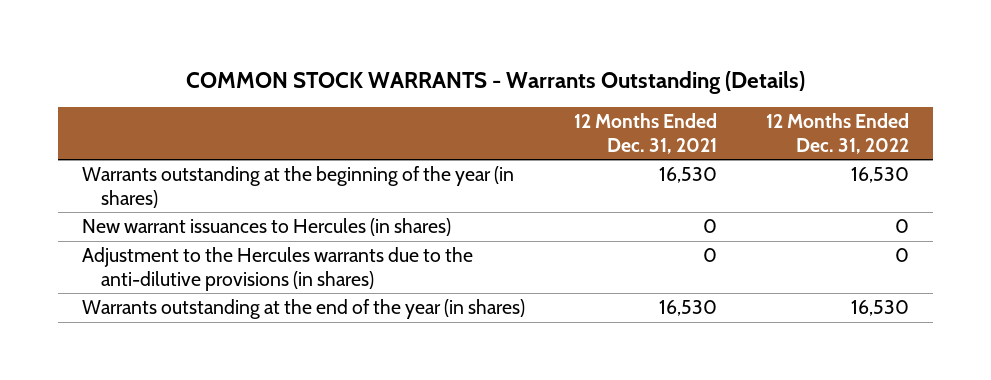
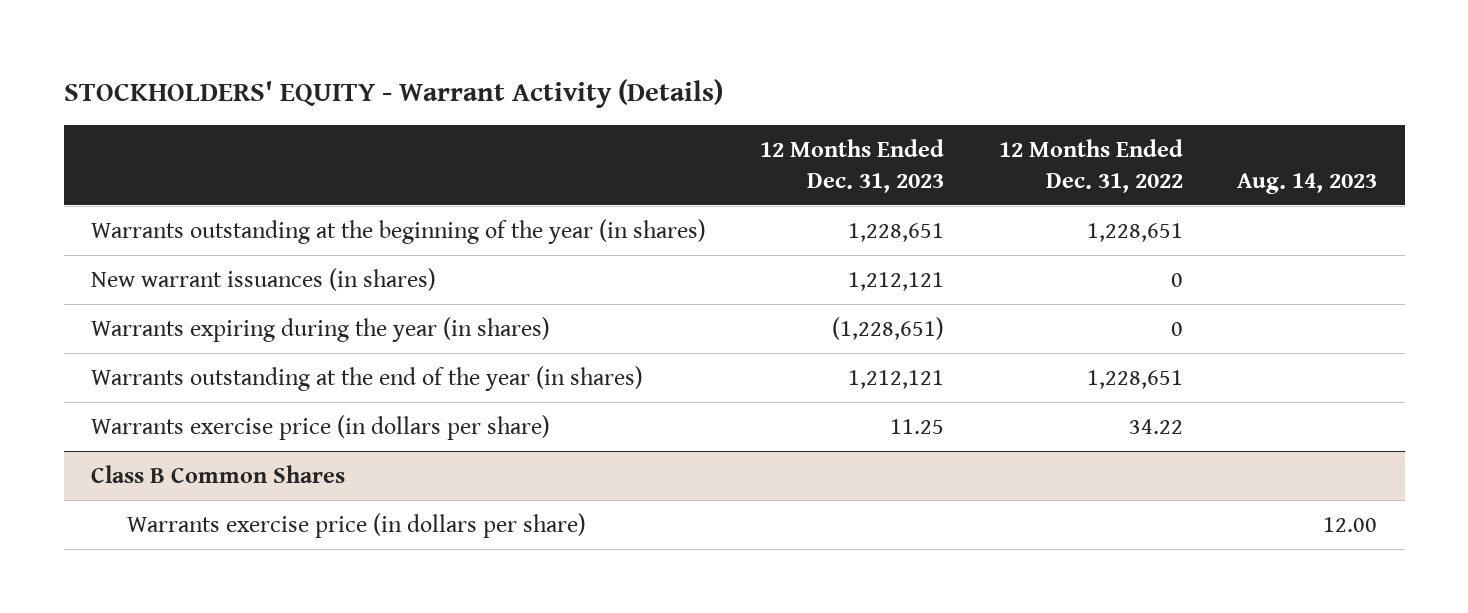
[186,70,806,94] COMMON STOCK WARRANTS - Warrants Outstanding (Details) -> [63,79,723,109] STOCKHOLDERS' EQUITY - Warrant Activity (Details)
[573,113,717,154] 12 Months Ended Dec. 31, 2021 -> none
none -> [760,139,945,193] 12 Months Ended Dec. 31, 2023
none -> [1237,172,1378,194] Aug. 14, 2023
[850,167,909,184] 16,530 -> [1086,223,1183,243] 1,228,651
[81,218,451,237] New warrant issuances to Hercules (in shares) -> [90,268,436,292] New warrant issuances (in shares)
[81,247,473,291] Adjustment to the Hercules warrants due to the anti-dilutive provisions (in shares) -> [90,317,550,343] Warrants expiring during the year (in shares)
[850,300,909,317] 16,530 -> [1086,370,1183,390] 1,228,651
none -> [90,415,550,441] Warrants exercise price (in dollars per share)
none -> [90,465,345,484] Class B Common Shares
none -> [127,513,587,539] Warrants exercise price (in dollars per share)

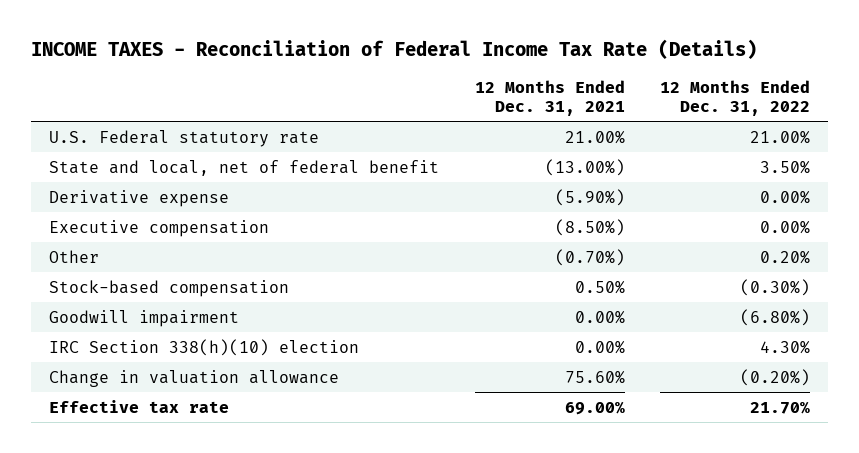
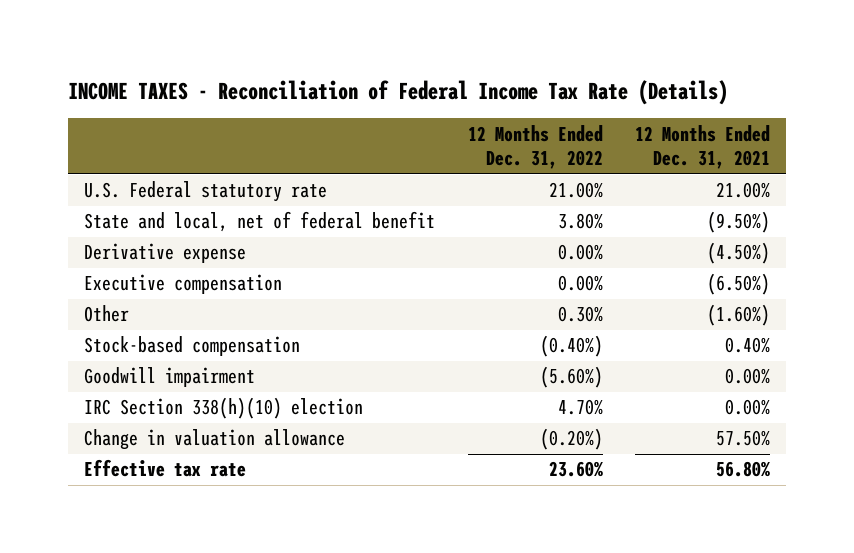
[544,158,625,176] (13.00%) -> [707,211,771,234] (9.50%)
[760,159,811,174] 3.50% -> [557,213,603,230] 3.80%
[554,188,625,206] (5.90%) -> [707,242,771,265] (4.50%)
[554,218,625,236] (8.50%) -> [707,273,771,296] (6.50%)
[554,248,625,266] (0.70%) -> [707,304,771,327] (1.60%)
[760,249,811,264] 0.20% -> [557,306,603,323] 0.30%
[574,279,625,294] 0.50% -> [725,337,771,354] 0.40%
[740,278,811,296] (0.30%) -> [539,335,603,358] (0.40%)
[740,308,811,326] (6.80%) -> [539,366,603,389] (5.60%)
[760,339,811,354] 4.30% -> [557,399,603,416] 4.70%
[564,369,625,384] 75.60% -> [716,430,771,447] 57.50%
[564,400,625,415] 69.00% -> [716,461,771,478] 56.80%
[750,400,811,414] 21.70% -> [548,461,603,478] 23.60%

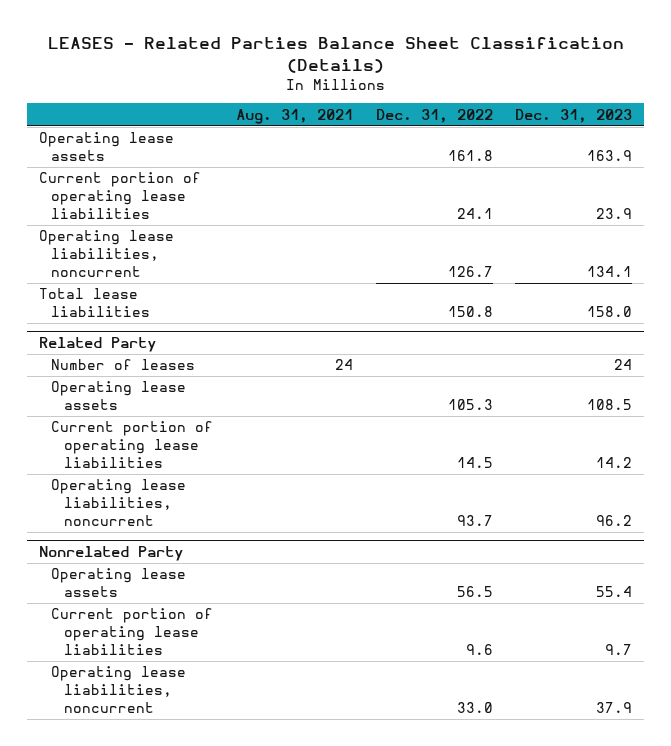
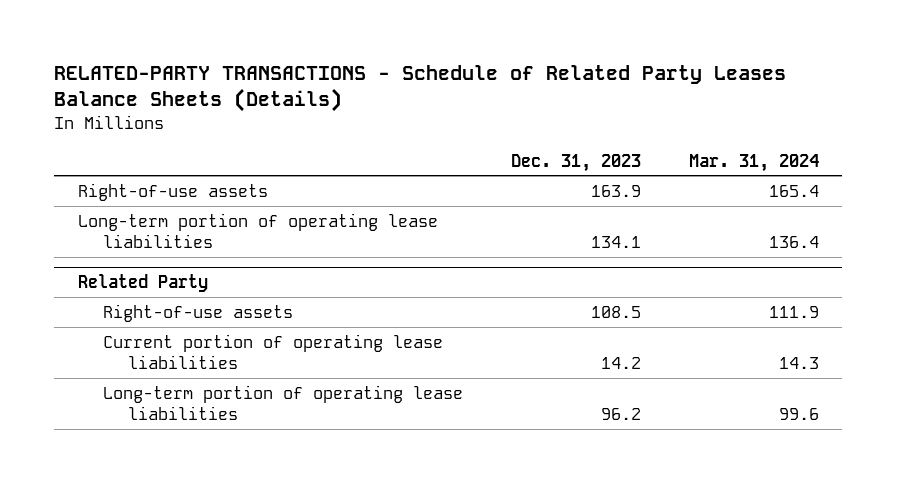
[47,37,624,73] LEASES - Related Parties Balance Sheet Classification (Details) -> [54,65,787,113] RELATED-PARTY TRANSACTIONS - Schedule of Related Party Leases Balance Sheets (Details)
[236,108,354,124] Aug. 31, 2021 -> none
[375,108,493,123] Dec. 31, 2022 -> none
none -> [688,153,819,172] Mar. 31, 2024
[38,172,201,219] Current portion of operating lease liabilities -> none
[38,288,151,318] Total lease liabilities -> none
[38,132,174,162] Operating lease assets -> [78,182,269,201] Right-of-use assets
[38,230,174,277] Operating lease liabilities, noncurrent -> [78,212,439,249] Long-term portion of operating lease liabilities
[51,359,196,371] Number of leases -> none
[51,381,187,411] Operating lease assets -> [102,303,293,322] Right-of-use assets
[38,546,183,562] Nonrelated Party -> none
[51,568,187,598] Operating lease assets -> none
[51,608,214,655] Current portion of operating lease liabilities -> none
[51,666,187,713] Operating lease liabilities, noncurrent -> none
[51,479,187,526] Operating lease liabilities, noncurrent -> [102,384,463,421] Long-term portion of operating lease liabilities

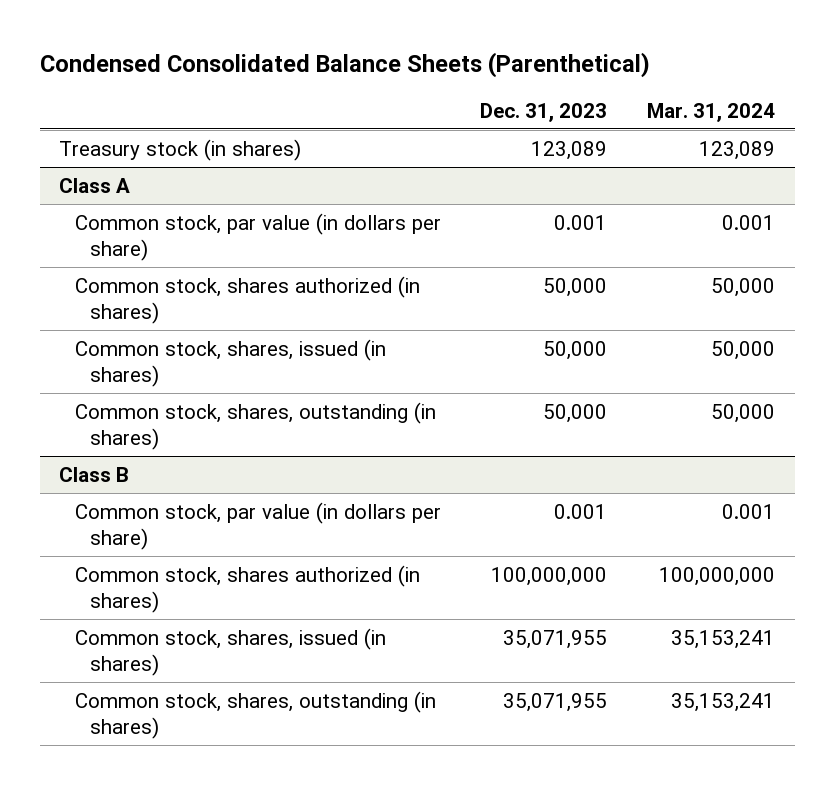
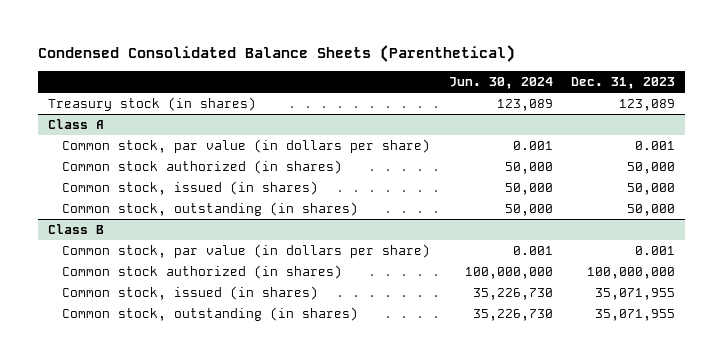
[646,102,775,122] Mar. 31, 2024 -> none
none -> [448,77,553,90] Jun. 30, 2024
[74,275,420,324] Common stock, shares authorized (in shares) -> [62,160,343,175] Common stock authorized (in shares)
[74,338,386,387] Common stock, shares, issued (in shares) -> [62,181,319,196] Common stock, issued (in shares)
[74,401,436,450] Common stock, shares, outstanding (in shares) -> [62,202,359,217] Common stock, outstanding (in shares)
[74,564,420,613] Common stock, shares authorized (in shares) -> [62,265,343,280] Common stock authorized (in shares)
[74,627,386,676] Common stock, shares, issued (in shares) -> [62,286,319,301] Common stock, issued (in shares)
[74,690,436,739] Common stock, shares, outstanding (in shares) -> [62,307,359,322] Common stock, outstanding (in shares)

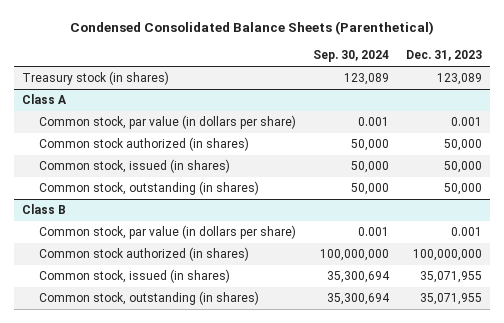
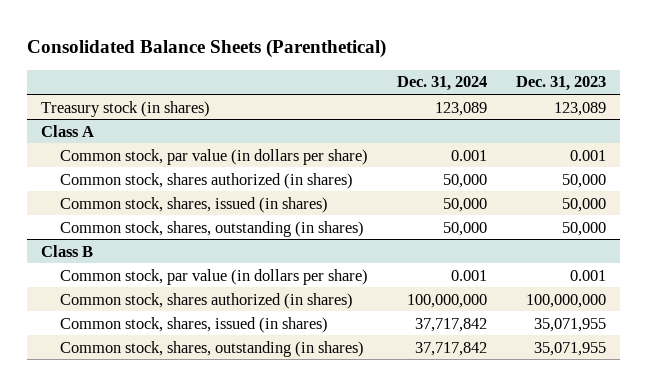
[70,21,435,36] Condensed Consolidated Balance Sheets (Parenthetical) -> [27,39,387,59] Consolidated Balance Sheets (Parenthetical)
[312,50,389,63] Sep. 30, 2024 -> none
none -> [397,76,488,92] Dec. 31, 2024
[38,137,249,152] Common stock authorized (in shares) -> [60,172,354,189] Common stock, shares authorized (in shares)
[38,159,230,174] Common stock, issued (in shares) -> [60,196,329,213] Common stock, shares, issued (in shares)
[38,181,259,196] Common stock, outstanding (in shares) -> [60,220,365,237] Common stock, shares, outstanding (in shares)
[38,247,249,262] Common stock authorized (in shares) -> [60,292,354,309] Common stock, shares authorized (in shares)
[38,269,230,284] Common stock, issued (in shares) -> [60,316,329,333] Common stock, shares, issued (in shares)
[38,291,259,306] Common stock, outstanding (in shares) -> [60,340,365,357] Common stock, shares, outstanding (in shares)

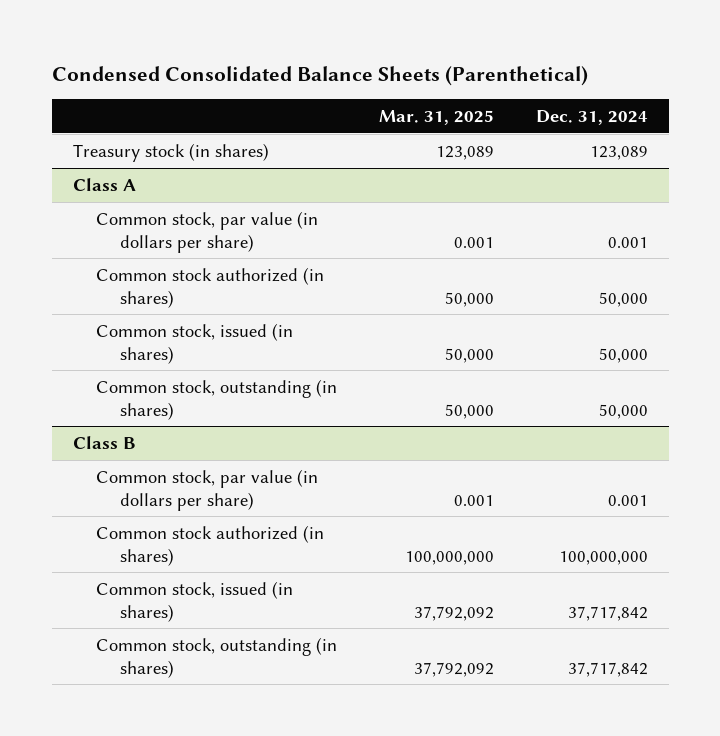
[27,39,387,59] Consolidated Balance Sheets (Parenthetical) -> [51,65,588,86] Condensed Consolidated Balance Sheets (Parenthetical)
[515,76,606,92] Dec. 31, 2023 -> none
none -> [379,109,495,125] Mar. 31, 2025
[60,172,354,189] Common stock, shares authorized (in shares) -> [96,266,325,308] Common stock authorized (in shares)
[60,196,329,213] Common stock, shares, issued (in shares) -> [96,322,294,364] Common stock, issued (in shares)
[60,220,365,237] Common stock, shares, outstanding (in shares) -> [96,378,338,420] Common stock, outstanding (in shares)
[60,292,354,309] Common stock, shares authorized (in shares) -> [96,524,325,566] Common stock authorized (in shares)
[60,316,329,333] Common stock, shares, issued (in shares) -> [96,580,294,622] Common stock, issued (in shares)
[60,340,365,357] Common stock, shares, outstanding (in shares) -> [96,636,338,678] Common stock, outstanding (in shares)

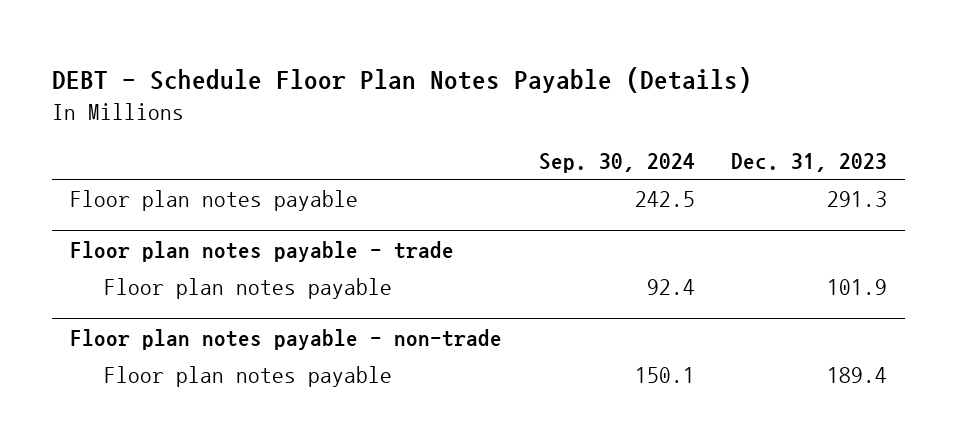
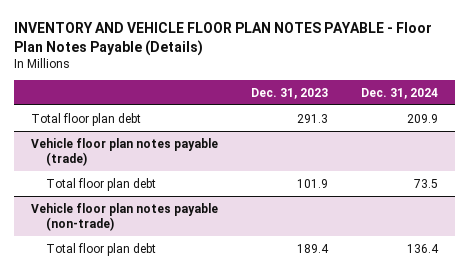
[51,66,752,93] DEBT - Schedule Floor Plan Notes Payable (Details) -> [13,21,432,56] INVENTORY AND VEHICLE FLOOR PLAN NOTES PAYABLE - Floor Plan Notes Payable (Details)
[538,152,695,173] Sep. 30, 2024 -> none
none -> [361,87,439,99] Dec. 31, 2024
[70,190,359,212] Floor plan notes payable -> [30,112,141,126] Total floor plan debt
[70,240,455,262] Floor plan notes payable - trade -> [30,137,218,166] Vehicle floor plan notes payable (trade)
[104,278,393,300] Floor plan notes payable -> [45,177,156,191] Total floor plan debt
[70,328,503,350] Floor plan notes payable - non-trade -> [30,202,218,231] Vehicle floor plan notes payable (non-trade)
[104,366,393,388] Floor plan notes payable -> [45,242,156,256] Total floor plan debt

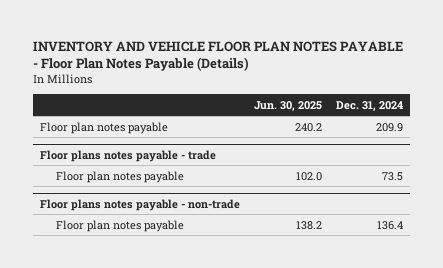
[250,87,328,99] Dec. 31, 2023 -> none
none -> [254,100,323,111] Jun. 30, 2025
[30,112,141,126] Total floor plan debt -> [40,121,169,134] Floor plan notes payable
[30,137,218,166] Vehicle floor plan notes payable (trade) -> [40,149,217,162] Floor plans notes payable - trade
[45,177,156,191] Total floor plan debt -> [55,170,184,183] Floor plan notes payable
[30,202,218,231] Vehicle floor plan notes payable (non-trade) -> [40,198,241,211] Floor plans notes payable - non-trade
[45,242,156,256] Total floor plan debt -> [55,219,184,232] Floor plan notes payable

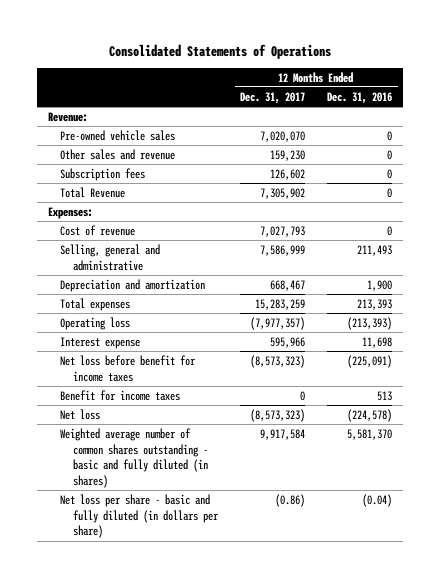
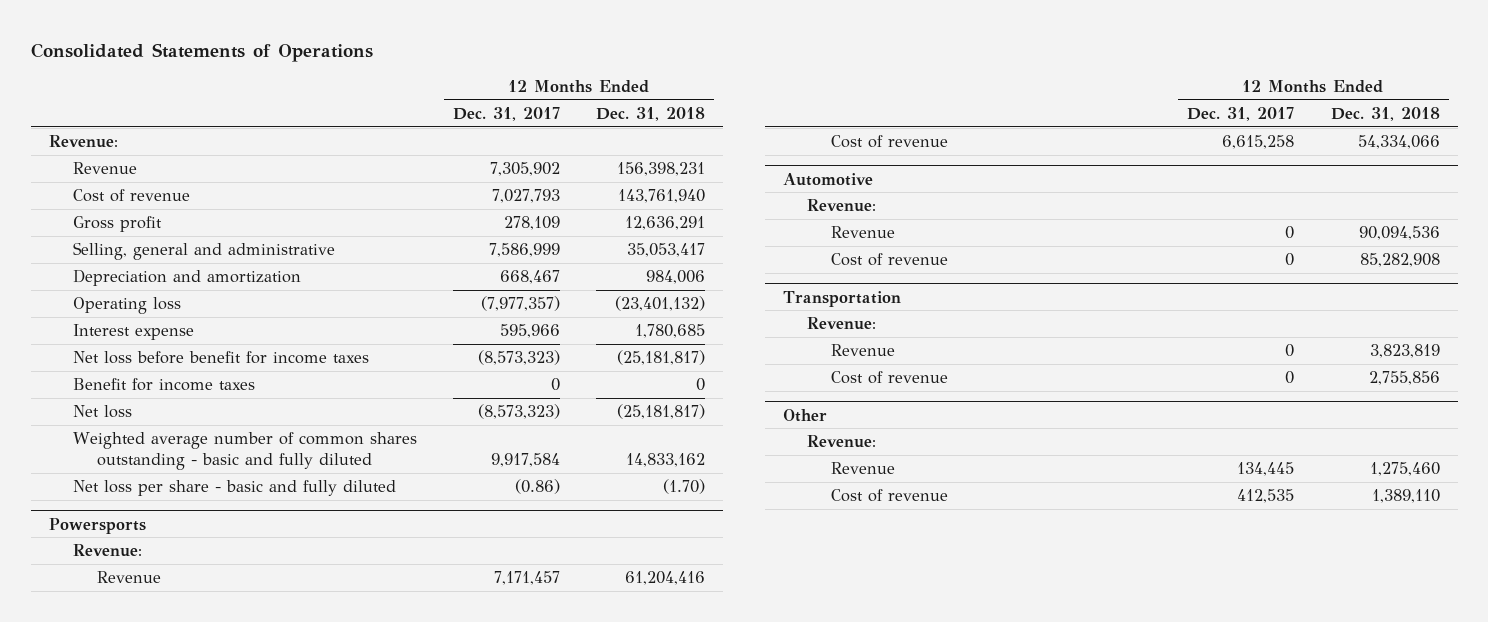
[327,91,393,104] Dec. 31, 2016 -> none
none -> [596,107,706,122] Dec. 31, 2018
[60,129,176,141] Pre-owned vehicle sales -> none
[60,148,176,160] Other sales and revenue -> none
[60,167,146,181] Subscription fees -> none
[47,206,93,219] Expenses: -> none
[60,186,126,198] Total Revenue -> [73,162,138,175] Revenue
none -> [73,216,163,233] Gross profit
[60,297,131,311] Total expenses -> none
[60,427,209,488] Weighted average number of common shares outstanding - basic and fully diluted (in shares) -> [73,432,418,470] Weighted average number of common shares outstanding - basic and fully diluted
[60,493,220,539] Net loss per share - basic and fully diluted (in dollars per share) -> [73,480,397,497] Net loss per share - basic and fully diluted
none -> [48,517,146,534] Powersports
none -> [73,544,143,558] Revenue:
none -> [97,571,162,584] Revenue
none -> [831,135,949,149] Cost of revenue
none -> [783,172,874,186] Automotive
none -> [807,199,877,213] Revenue:
none -> [831,226,896,239] Revenue
none -> [831,253,949,267] Cost of revenue
none -> [783,290,902,307] Transportation
none -> [807,317,877,331] Revenue:
none -> [831,344,896,357] Revenue
none -> [831,371,949,385] Cost of revenue
none -> [783,408,828,422] Other
none -> [807,435,877,449] Revenue:
none -> [831,462,896,475] Revenue
none -> [831,489,949,503] Cost of revenue

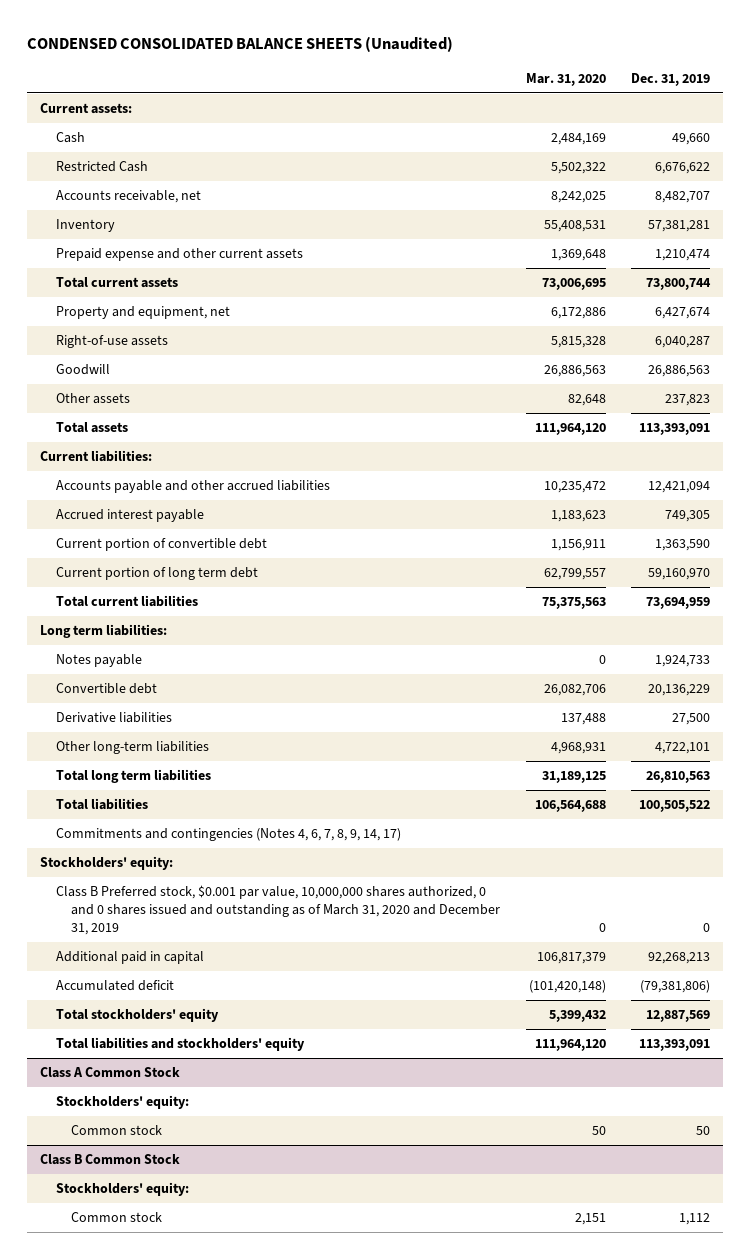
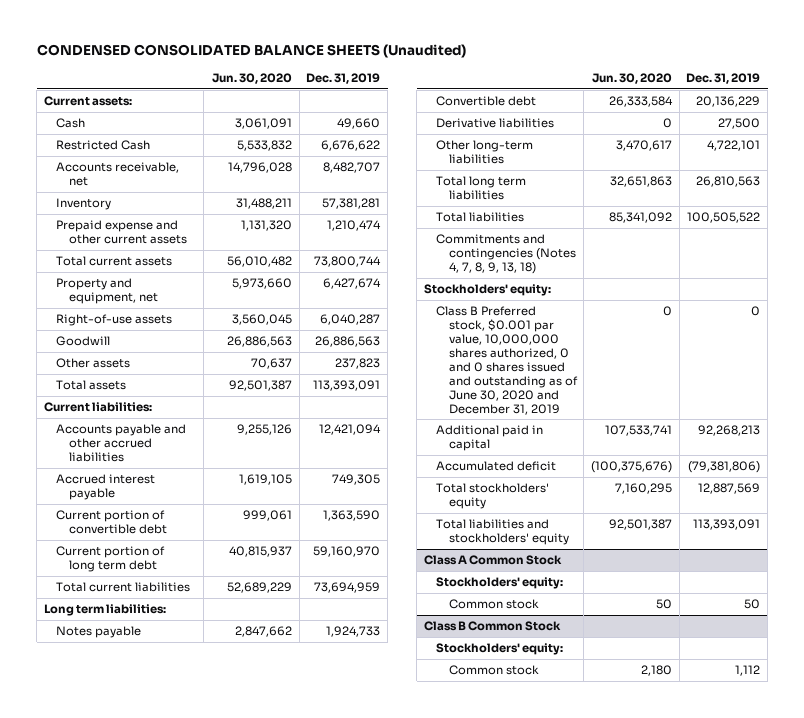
[525,72,606,86] Mar. 31, 2020 -> none
none -> [211,73,292,85] Jun. 30, 2020
[55,828,401,842] Commitments and contingencies (Notes 4, 6, 7, 8, 9, 14, 17) -> [436,234,576,275] Commitments and contingencies (Notes 4, 7, 8, 9, 13, 18)
[55,885,501,936] Class B Preferred stock, $0.001 par value, 10,000,000 shares authorized, 0 and 0 shares issued and outstanding as of March 31, 2020 and December 31, 2019 -> [436,306,578,415] Class B Preferred stock, $0.001 par value, 10,000,000 shares authorized, 0 and 0 shares issued and outstanding as of June 30, 2020 and December 31, 2019

